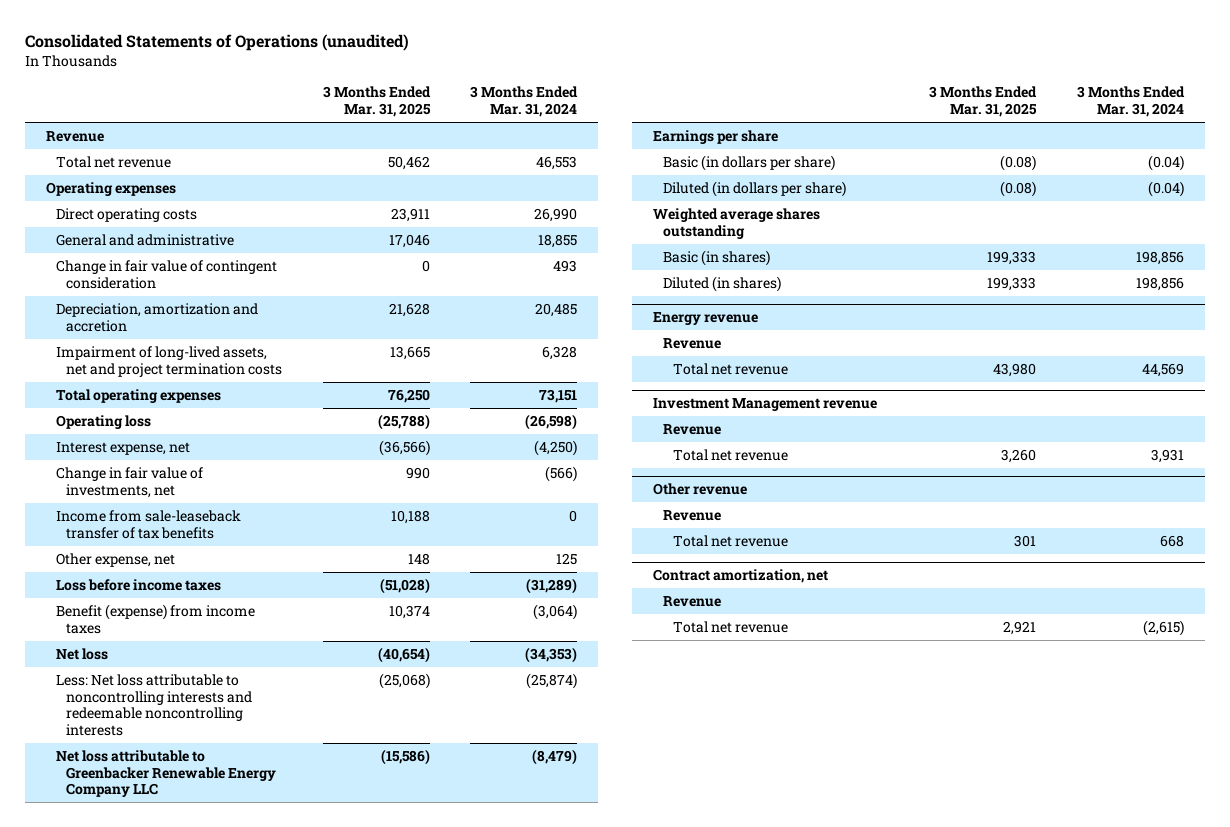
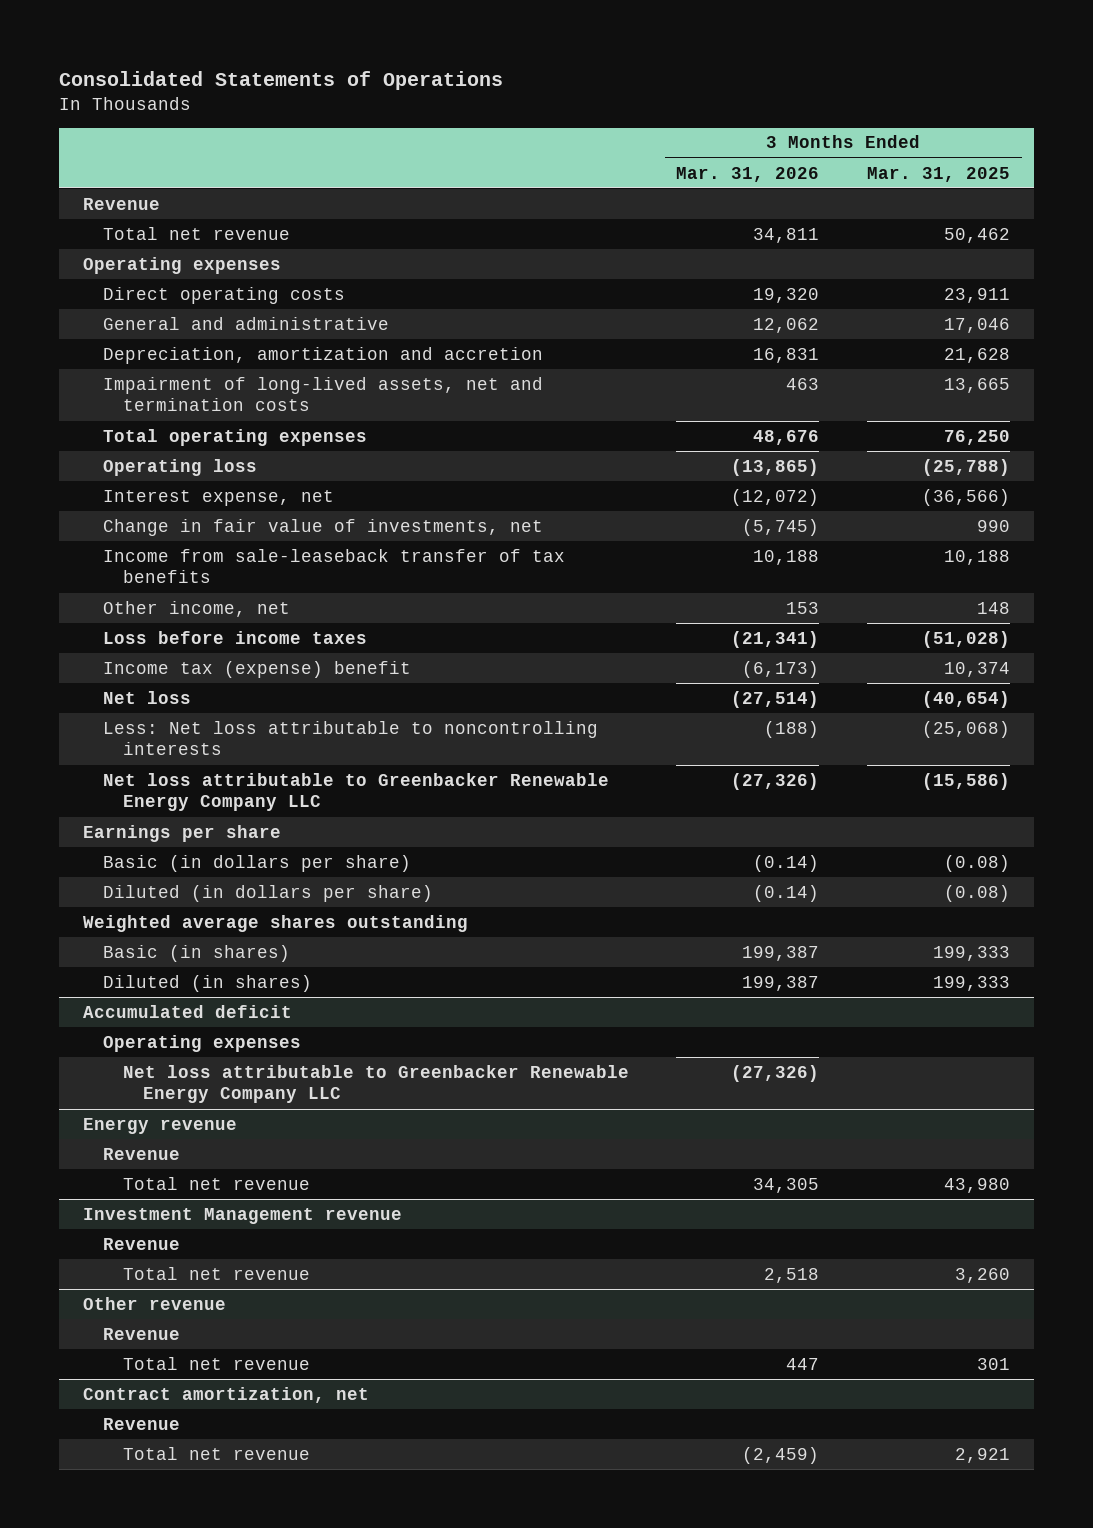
[25,33,410,51] Consolidated Statements of Operations (unaudited) -> [59,71,504,91] Consolidated Statements of Operations
[470,86,579,117] 3 Months Ended Mar. 31, 2024 -> none
none -> [676,166,820,182] Mar. 31, 2026
[55,260,277,289] Change in fair value of contingent consideration -> none
[55,346,282,377] Impairment of long-lived assets, net and project termination costs -> [102,376,543,412] Impairment of long-lived assets, net and termination costs
[55,553,175,568] Other expense, net -> [102,600,290,617] Other income, net
[55,604,255,634] Benefit (expense) from income taxes -> [102,660,411,678] Income tax (expense) benefit
[55,674,252,736] Less: Net loss attributable to noncontrolling interests and redeemable noncontrolling interests -> [102,720,598,756] Less: Net loss attributable to noncontrolling interests
none -> [82,1004,292,1018] Accumulated deficit
none -> [102,1034,301,1052] Operating expenses
none -> [122,1064,629,1104] Net loss attributable to Greenbacker Renewable Energy Company LLC

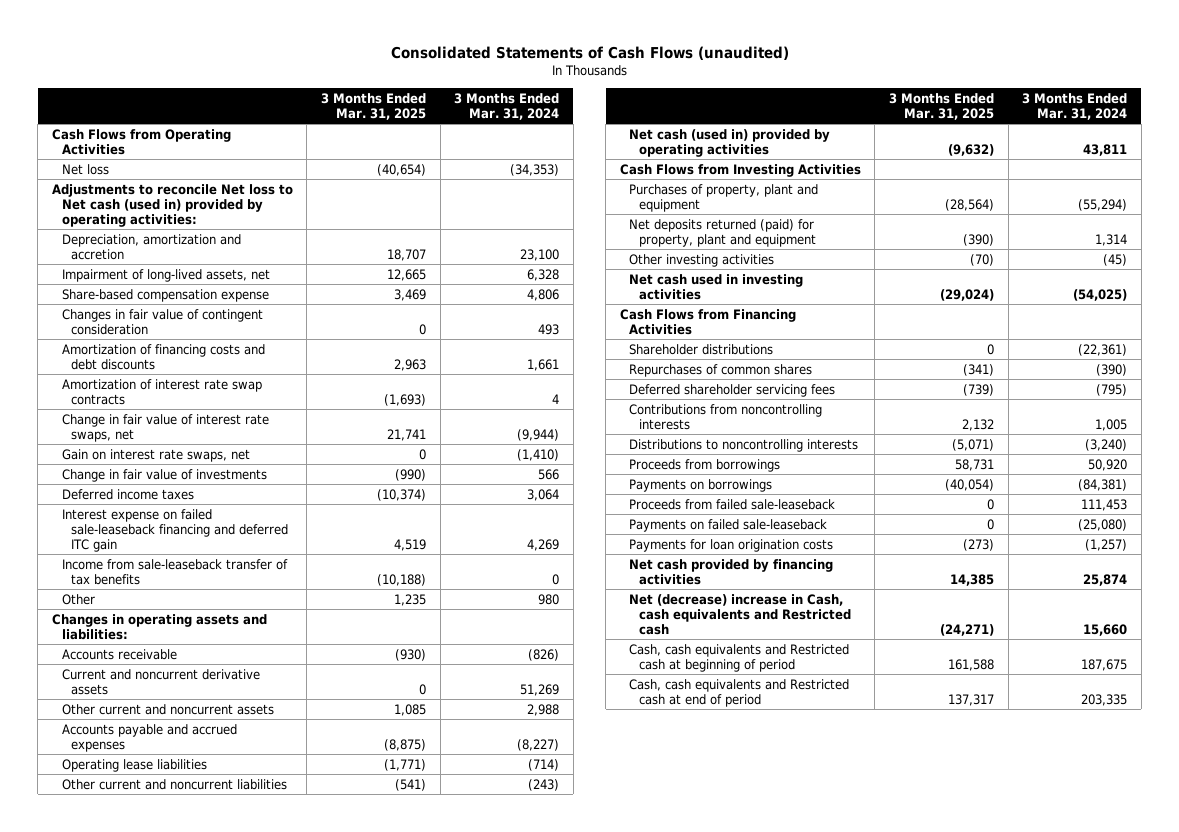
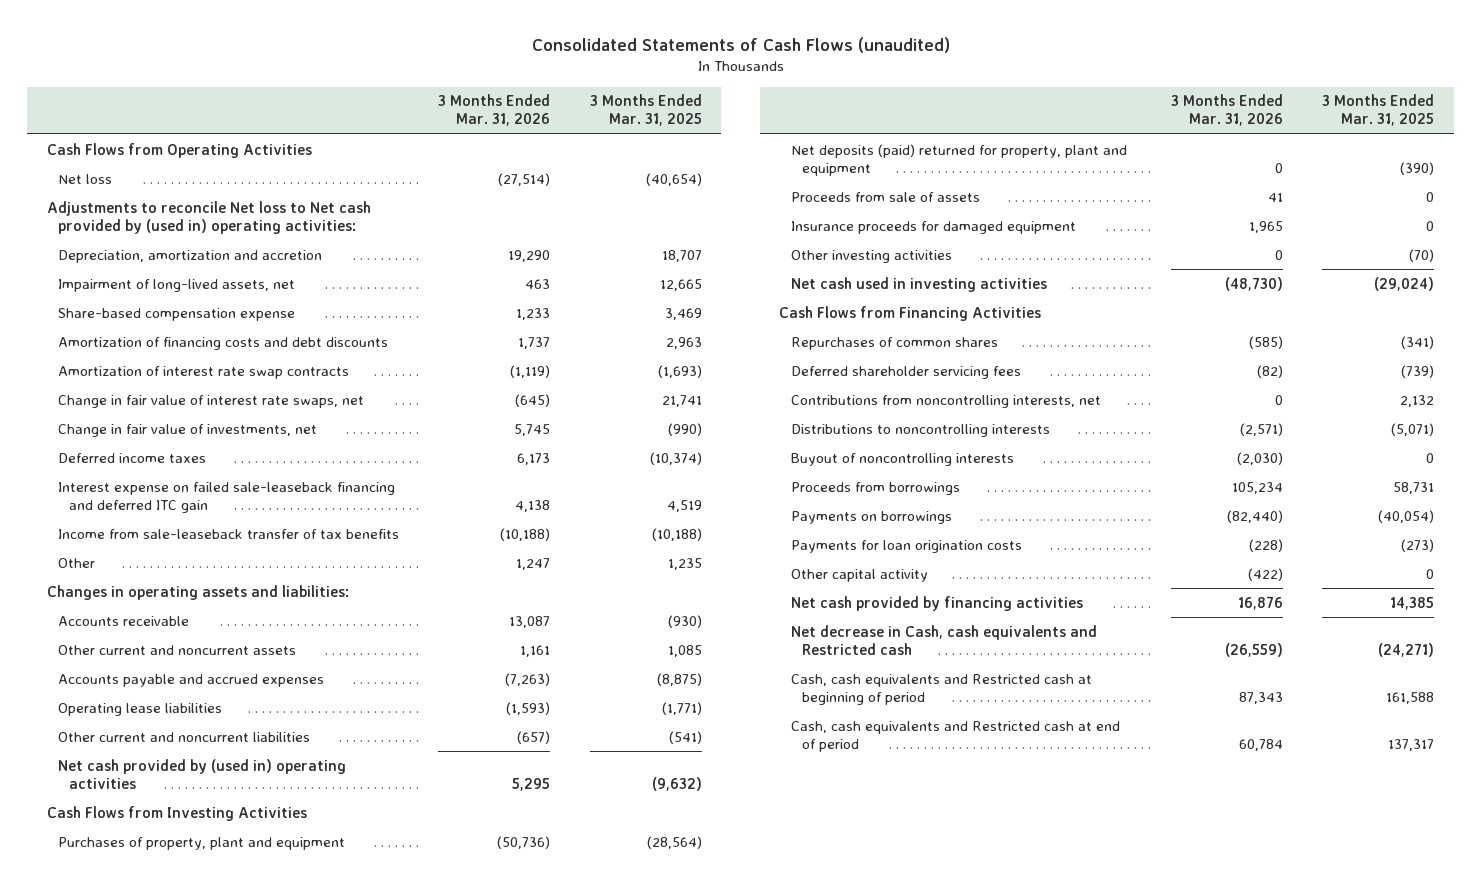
[454,92,560,121] 3 Months Ended Mar. 31, 2024 -> none
none -> [438,94,551,127] 3 Months Ended Mar. 31, 2026
[51,183,293,228] Adjustments to reconcile Net loss to Net cash (used in) provided by operating activities: -> [46,200,371,234] Adjustments to reconcile Net loss to Net cash provided by (used in) operating activities:
[61,308,263,335] Changes in fair value of contingent consideration -> none
[61,448,250,462] Gain on interest rate swaps, net -> none
[61,468,267,482] Change in fair value of investments -> [58,423,318,437] Change in fair value of investments, net
[61,668,260,695] Current and noncurrent derivative assets -> none
[629,128,831,157] Net cash (used in) provided by operating activities -> [58,758,347,789] Net cash provided by (used in) operating activities
[629,218,817,247] Net deposits returned (paid) for property, plant and equipment -> [790,143,1127,176] Net deposits (paid) returned for property, plant and equipment
none -> [790,191,980,202] Proceeds from sale of assets
none -> [790,220,1076,234] Insurance proceeds for damaged equipment
[629,343,774,355] Shareholder distributions -> none
[629,403,823,430] Contributions from noncontrolling interests -> [790,394,1101,408] Contributions from noncontrolling interests, net
none -> [790,452,1014,466] Buyout of noncontrolling interests
[629,498,836,510] Proceeds from failed sale-leaseback -> none
[629,518,828,532] Payments on failed sale-leaseback -> none
none -> [790,568,928,582] Other capital activity
[629,593,852,636] Net (decrease) increase in Cash, cash equivalents and Restricted cash -> [790,624,1097,655] Net decrease in Cash, cash equivalents and Restricted cash

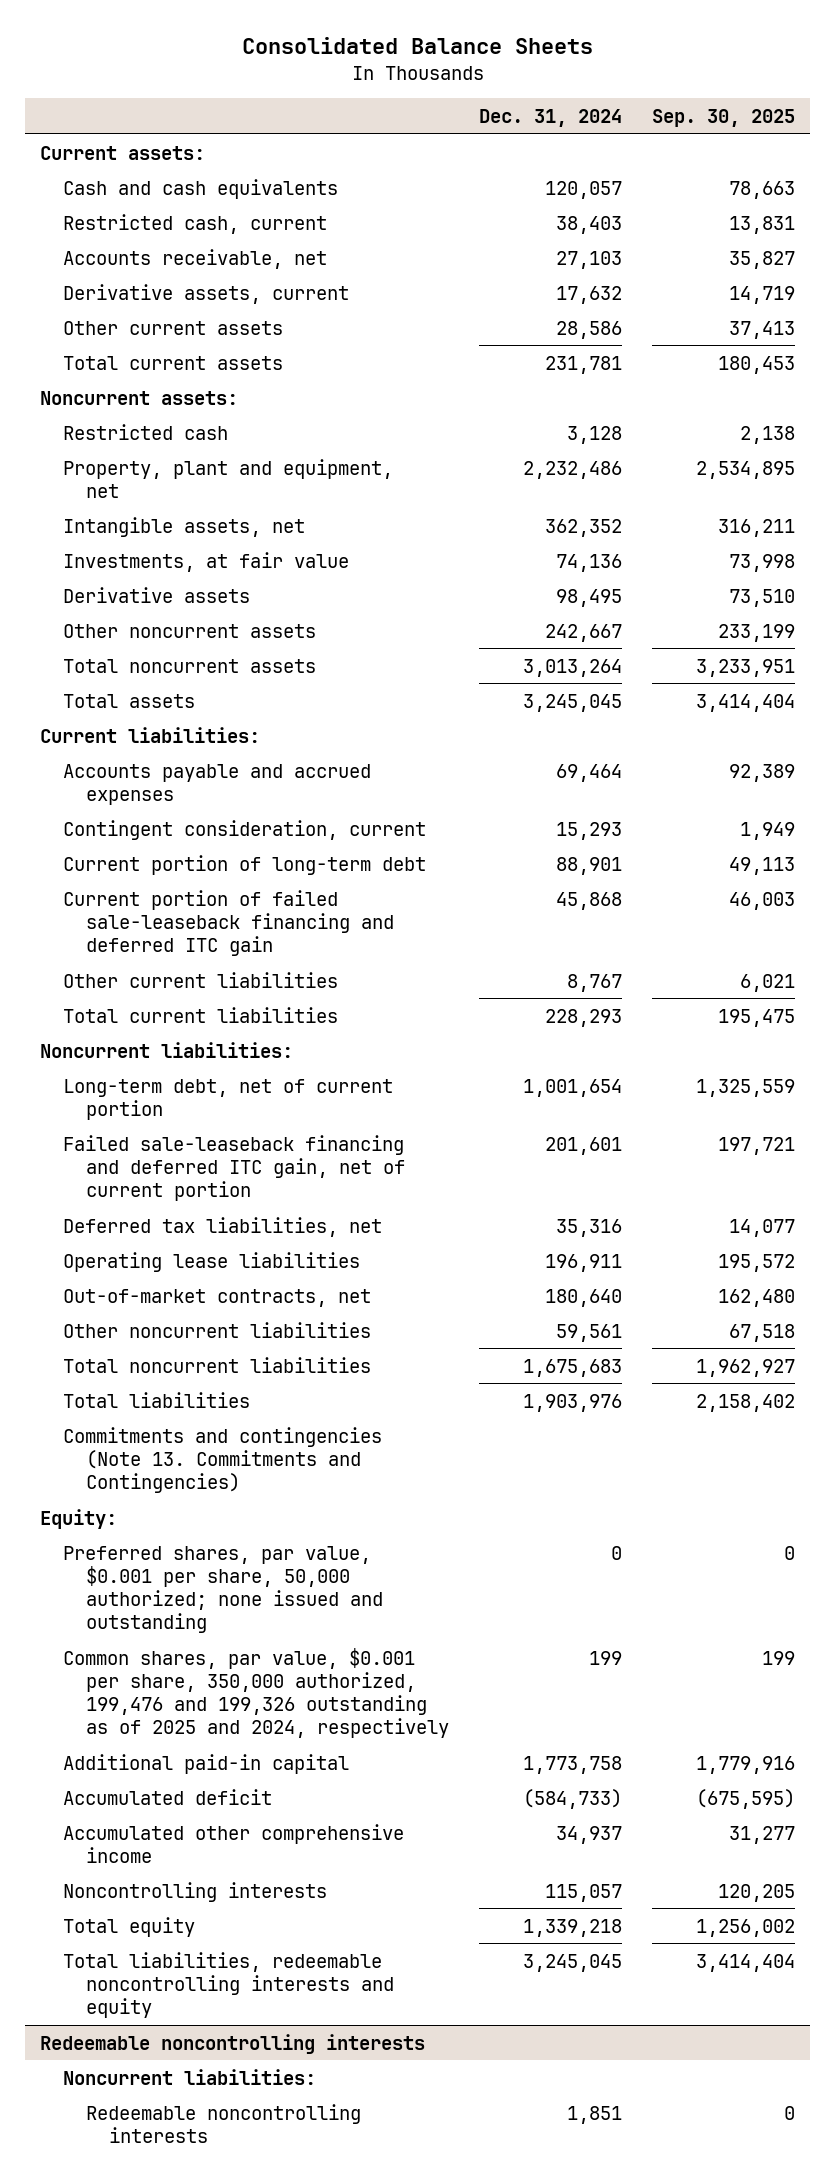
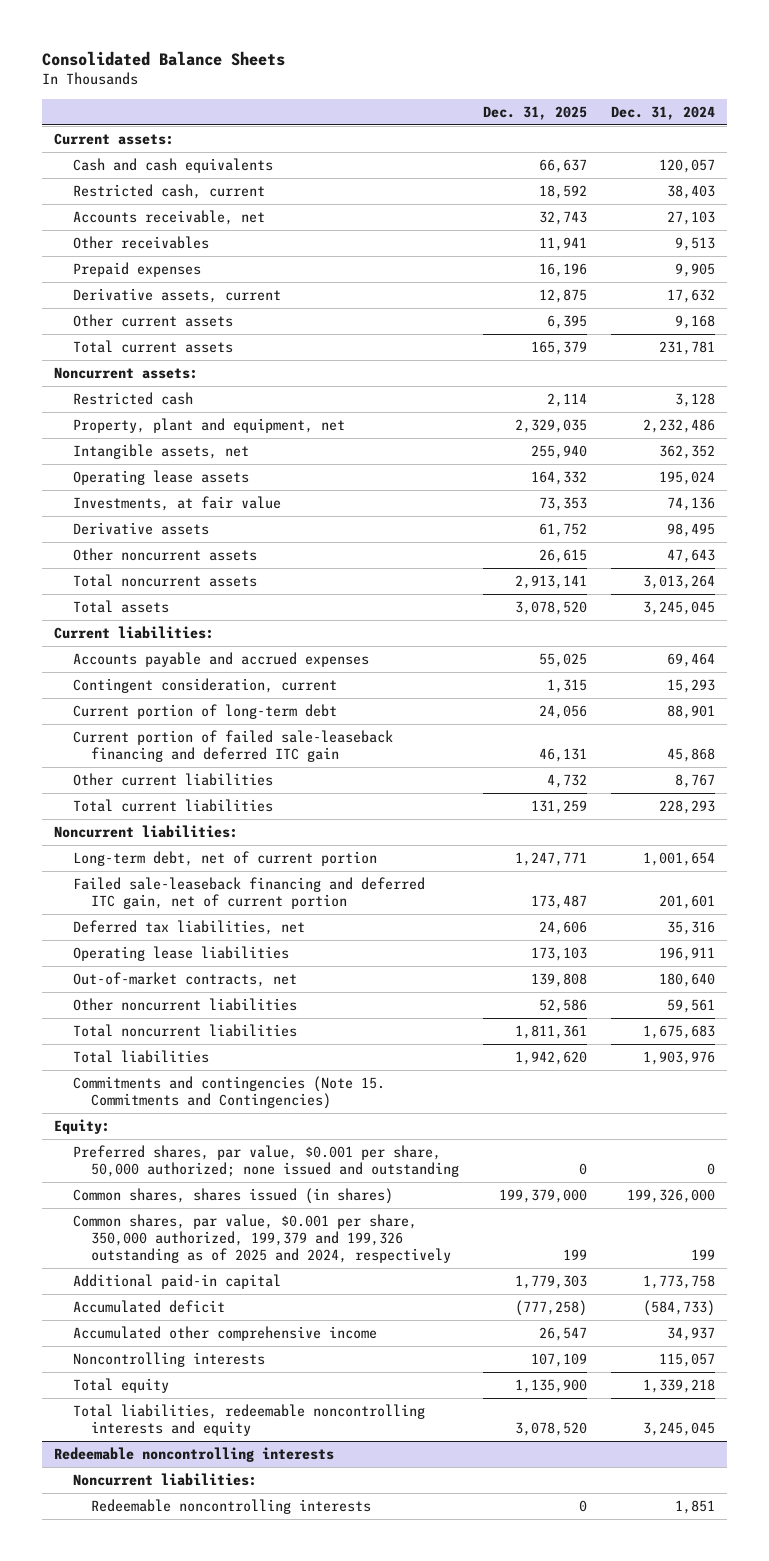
[652,108,796,127] Sep. 30, 2025 -> none
none -> [483,105,588,120] Dec. 31, 2025
none -> [72,236,209,250] Other receivables
none -> [72,262,201,278] Prepaid expenses
[556,320,623,339] 28,586 -> [674,315,715,330] 9,168
none -> [72,470,249,486] Operating lease assets
[545,623,623,642] 242,667 -> [666,549,715,564] 47,643
[62,1426,382,1493] Commitments and contingencies (Note 13. Commitments and Contingencies) -> [72,1076,385,1110] Commitments and contingencies (Note 15. Commitments and Contingencies)
none -> [72,1188,393,1205] Common shares, shares issued (in shares)
[62,1647,450,1739] Common shares, par value, $0.001 per share, 350,000 authorized, 199,476 and 199,326 outstanding as of 2025 and 2024, respectively -> [72,1214,452,1264] Common shares, par value, $0.001 per share, 350,000 authorized, 199,379 and 199,326 outstanding as of 2025 and 2024, respectively

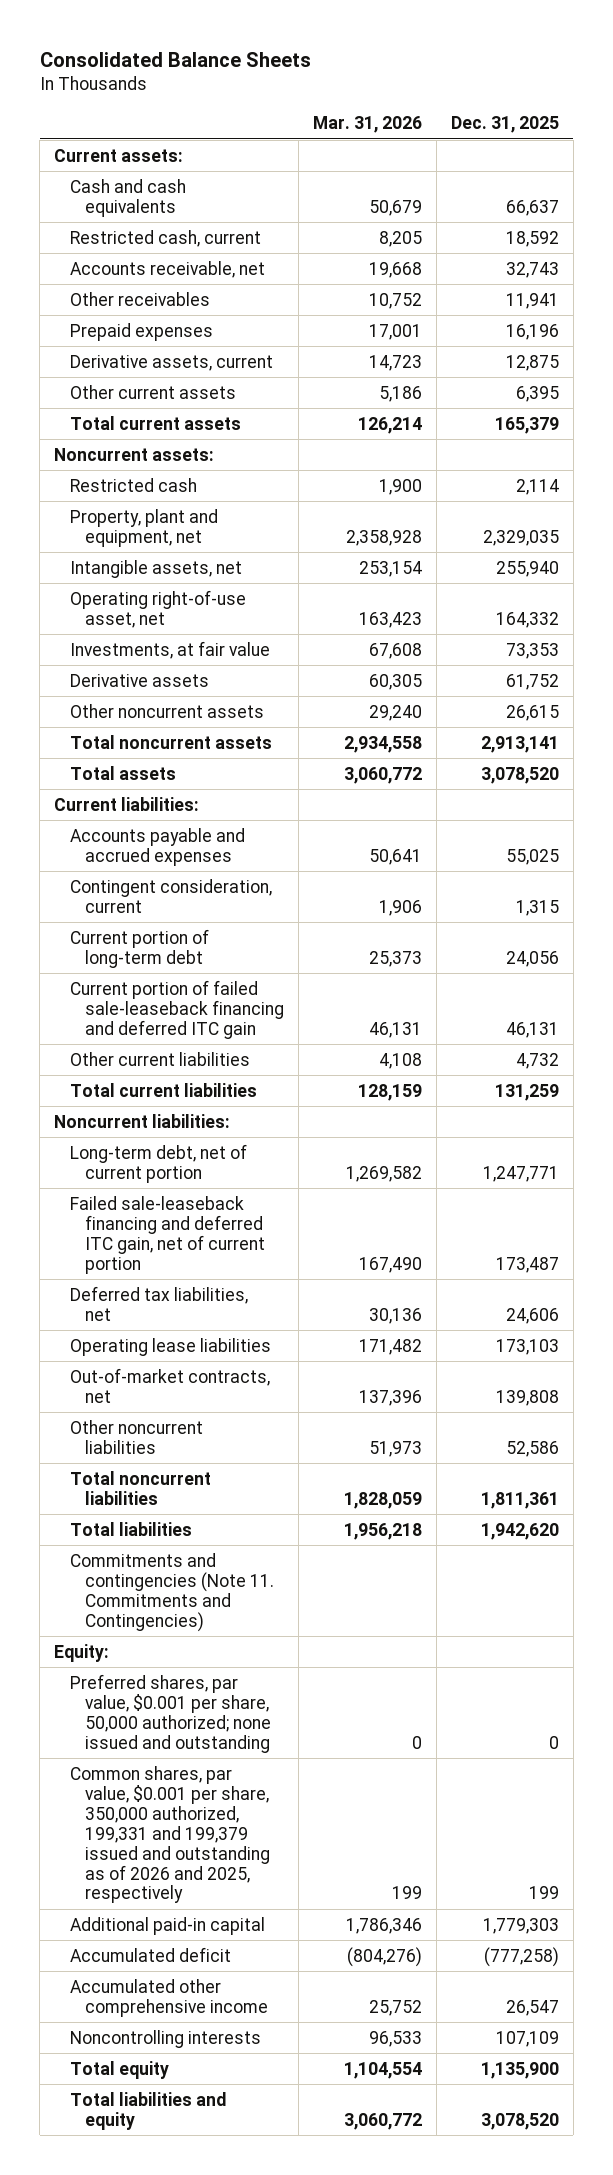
[610,105,715,120] Dec. 31, 2024 -> none
none -> [312,116,422,134] Mar. 31, 2026
[72,470,249,486] Operating lease assets -> [69,589,246,628] Operating right-of-use asset, net
[72,1076,385,1110] Commitments and contingencies (Note 15. Commitments and Contingencies) -> [69,1552,274,1632] Commitments and contingencies (Note 11. Commitments and Contingencies)
[72,1188,393,1205] Common shares, shares issued (in shares) -> none
[72,1214,452,1264] Common shares, par value, $0.001 per share, 350,000 authorized, 199,379 and 199,326 outstanding as of 2025 and 2024, respectively -> [69,1765,270,1904] Common shares, par value, $0.001 per share, 350,000 authorized, 199,331 and 199,379 issued and outstanding as of 2026 and 2025, respectively
[53,1447,334,1463] Redeemable noncontrolling interests -> none
[72,1473,257,1487] Noncurrent liabilities: -> none
[91,1499,372,1515] Redeemable noncontrolling interests -> none
[72,1404,425,1437] Total liabilities, redeemable noncontrolling interests and equity -> [69,2091,226,2130] Total liabilities and equity

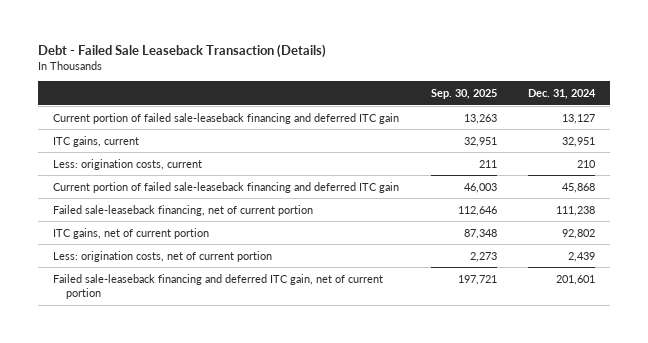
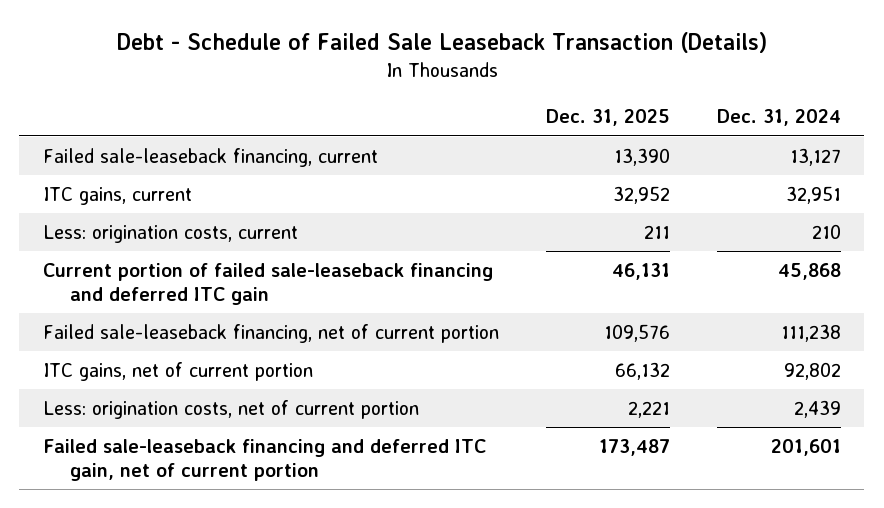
[37,44,326,59] Debt - Failed Sale Leaseback Transaction (Details) -> [116,32,767,54] Debt - Schedule of Failed Sale Leaseback Transaction (Details)
[430,89,497,100] Sep. 30, 2025 -> none
none -> [545,109,670,127] Dec. 31, 2025
[53,112,400,124] Current portion of failed sale-leaseback financing and deferred ITC gain -> [42,148,378,168] Failed sale-leaseback financing, current

